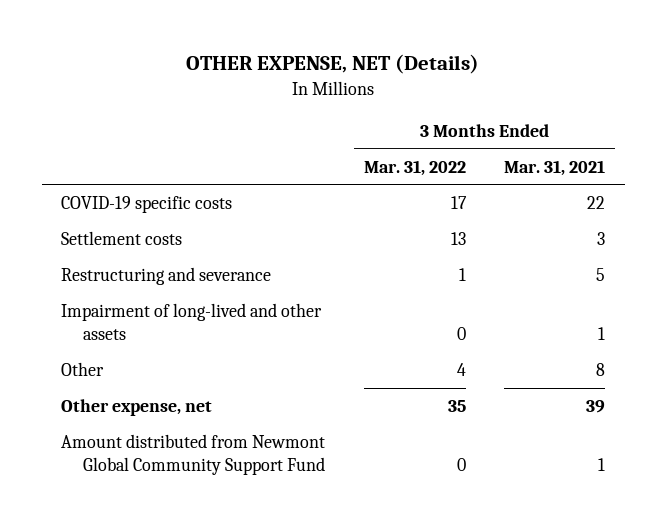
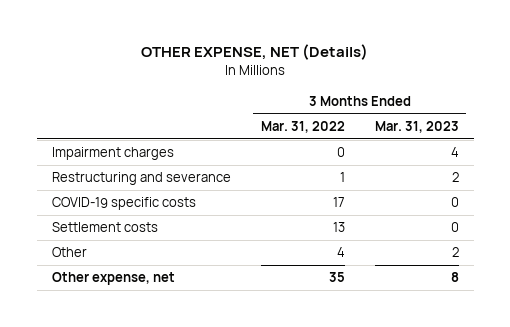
[504,159,606,176] Mar. 31, 2021 -> none
none -> [374,120,459,133] Mar. 31, 2023
none -> [51,147,174,161] Impairment charges
[61,267,272,286] Restructuring and severance -> [51,172,231,186] Restructuring and severance
[61,303,323,341] Impairment of long-lived and other assets -> none
[61,434,326,476] Amount distributed from Newmont Global Community Support Fund -> none

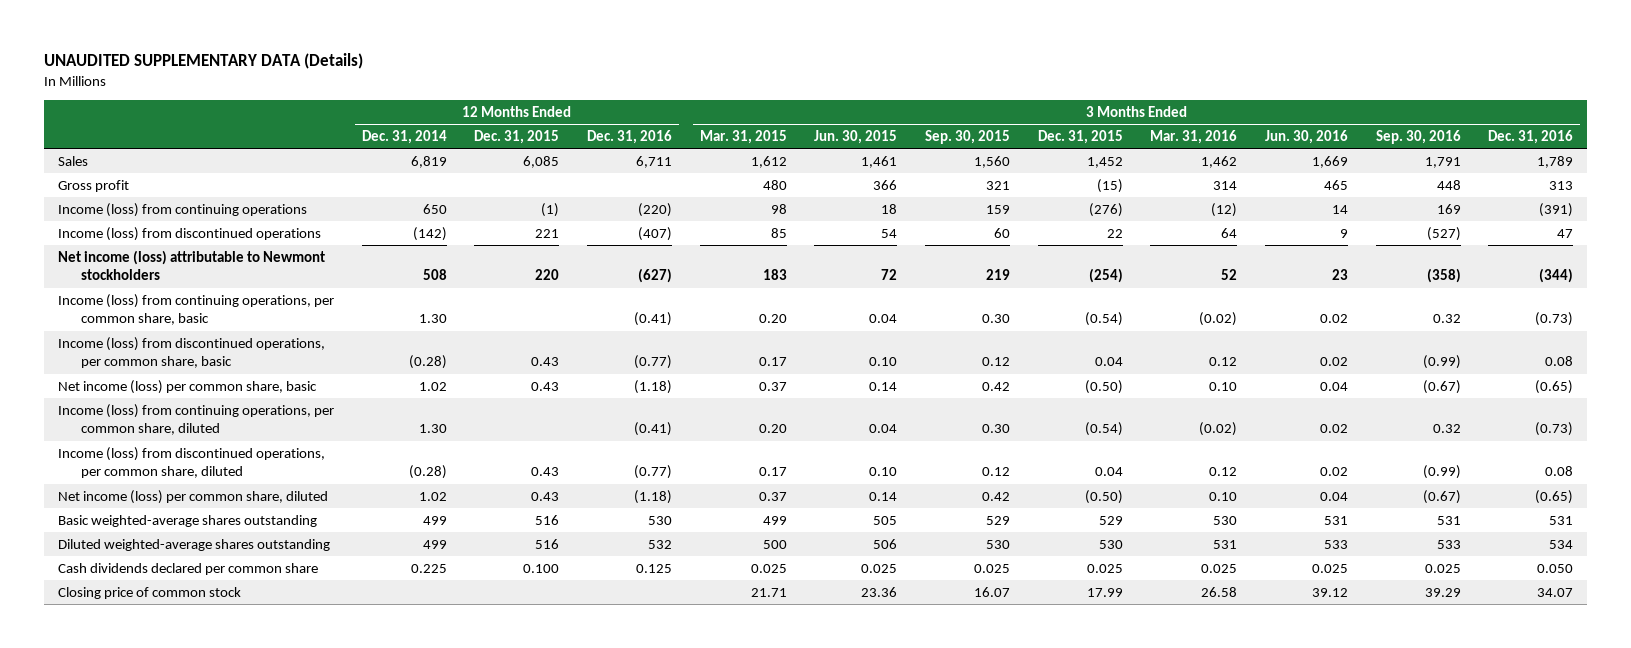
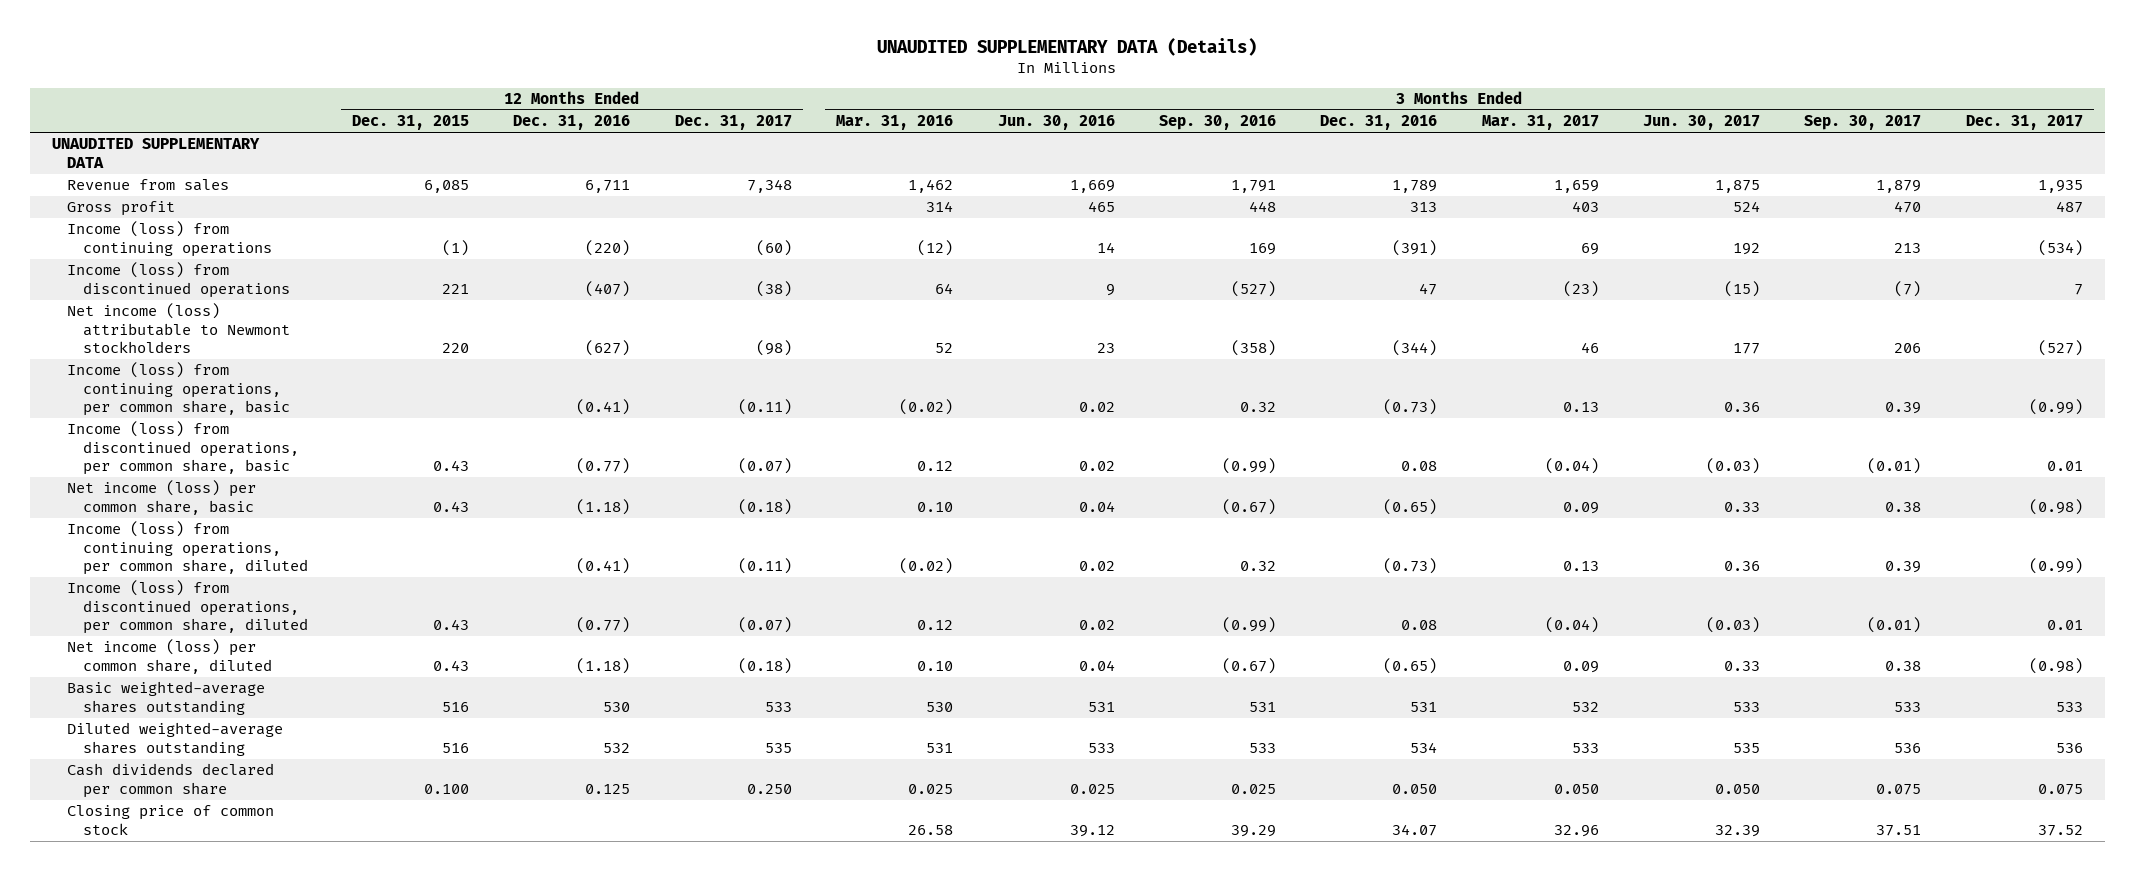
[361,129,447,144] Dec. 31, 2014 -> none
[699,129,787,144] Mar. 31, 2015 -> none
[814,129,898,144] Jun. 30, 2015 -> none
[924,129,1010,144] Sep. 30, 2015 -> none
[1037,129,1123,144] Dec. 31, 2015 -> none
none -> [674,115,792,131] Dec. 31, 2017
none -> [1481,115,1599,131] Mar. 31, 2017
none -> [1642,115,1760,131] Jun. 30, 2017
none -> [1804,115,1922,131] Sep. 30, 2017
none -> [1965,115,2083,131] Dec. 31, 2017
none -> [51,138,260,168] UNAUDITED SUPPLEMENTARY DATA
[57,155,88,166] Sales -> [67,179,230,192] Revenue from sales

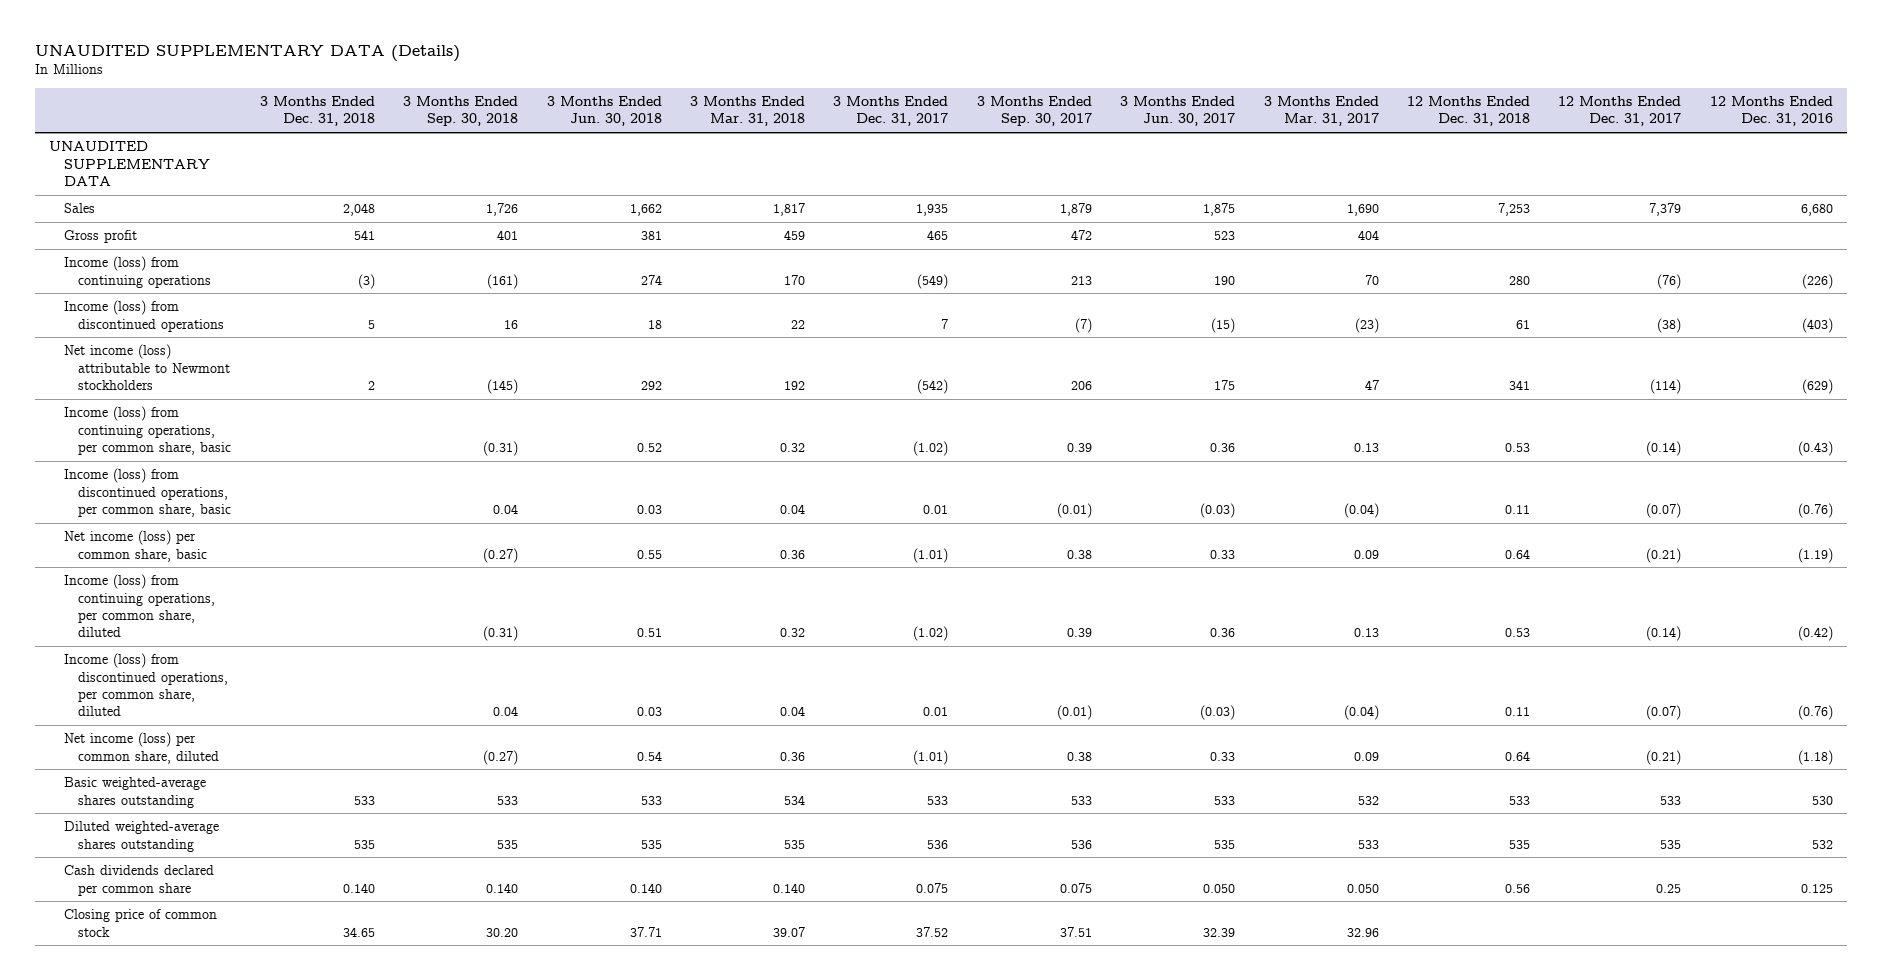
[352,115,470,131] Dec. 31, 2015 -> none
[836,115,954,131] Mar. 31, 2016 -> none
[997,115,1115,131] Jun. 30, 2016 -> none
[1158,115,1276,131] Sep. 30, 2016 -> none
[1320,115,1438,131] Dec. 31, 2016 -> none
none -> [259,95,375,127] 3 Months Ended Dec. 31, 2018
none -> [403,95,519,127] 3 Months Ended Sep. 30, 2018
none -> [546,95,662,127] 3 Months Ended Jun. 30, 2018
none -> [689,95,805,127] 3 Months Ended Mar. 31, 2018
none -> [1407,95,1531,127] 12 Months Ended Dec. 31, 2018
[67,179,230,192] Revenue from sales -> none
none -> [63,203,95,214] Sales
[1571,201,1599,213] 403 -> [1357,230,1379,241] 404
[1732,201,1760,213] 524 -> [1214,231,1236,241] 523
[1894,201,1922,214] 470 -> [1070,230,1092,241] 472
[2055,201,2083,214] 487 -> [927,230,949,241] 465
[585,239,631,256] (220) -> [1801,273,1833,289] (226)
[755,239,792,256] (60) -> [1657,273,1682,289] (76)
[1580,242,1599,255] 69 -> [1364,274,1379,285] 70
[1732,242,1760,255] 192 -> [1214,275,1236,285] 190
[2037,239,2083,256] (534) -> [917,273,949,289] (549)
[585,280,631,297] (407) -> [1801,317,1833,333] (403)
[585,340,631,357] (627) -> [1801,378,1833,394] (629)
[755,340,792,357] (98) -> [1650,378,1682,394] (114)
[1580,342,1599,354] 46 -> [1364,379,1379,390] 47
[1732,343,1760,355] 177 -> [1214,379,1236,390] 175
[2037,340,2083,357] (527) -> [917,378,949,394] (542)
[576,399,631,416] (0.41) -> [1797,440,1833,456] (0.43)
[737,399,792,416] (0.11) -> [1646,440,1682,456] (0.14)
[2028,399,2083,416] (0.99) -> [913,440,949,456] (1.02)
[576,458,631,475] (0.77) -> [1797,502,1833,518] (0.76)
[576,498,631,515] (1.18) -> [1797,547,1833,563] (1.19)
[737,498,792,515] (0.18) -> [1646,547,1682,563] (0.21)
[2028,498,2083,515] (0.98) -> [913,547,949,563] (1.01)
[576,558,631,575] (0.41) -> [1797,626,1833,642] (0.42)
[737,558,792,575] (0.11) -> [1646,626,1682,642] (0.14)
[2028,558,2083,575] (0.99) -> [913,626,949,642] (1.02)
[576,617,631,634] (0.77) -> [1797,705,1833,721] (0.76)
[737,657,792,674] (0.18) -> [1646,749,1682,765] (0.21)
[2028,657,2083,674] (0.98) -> [913,749,949,765] (1.01)
[746,783,792,794] 0.250 -> [1656,883,1682,893] 0.25

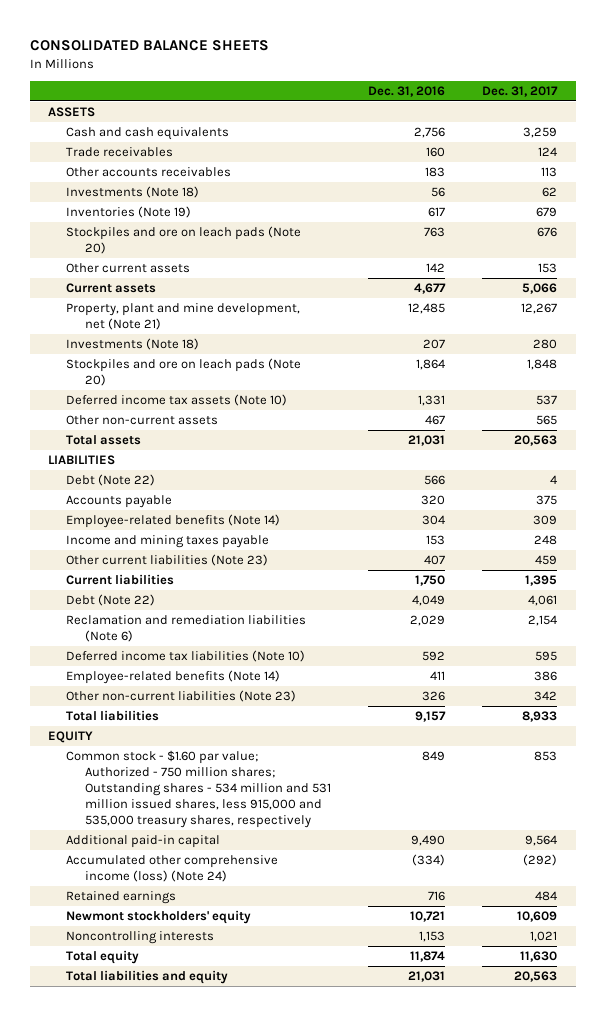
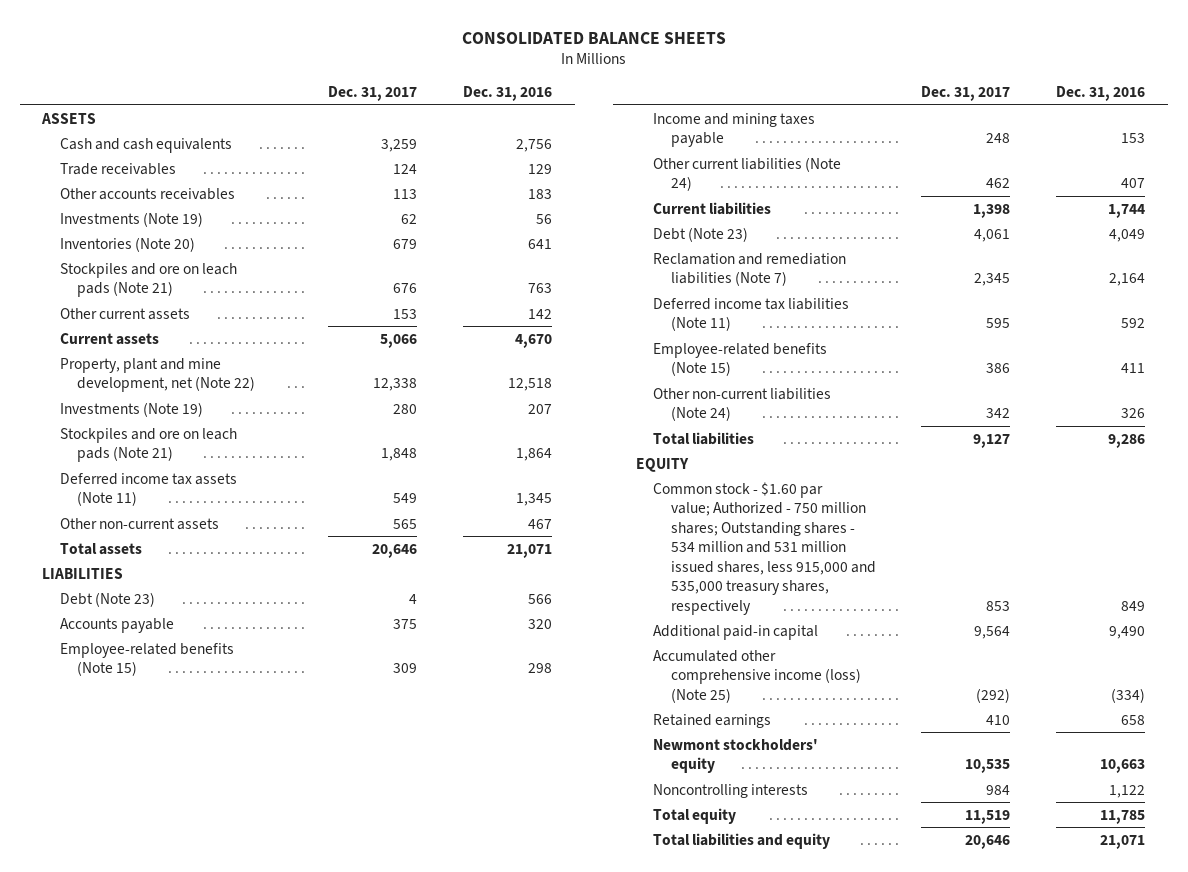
[425,147,445,158] 160 -> [527,163,552,174] 129
[66,186,200,199] Investments (Note 18) -> [59,211,203,227] Investments (Note 19)
[66,206,192,219] Inventories (Note 19) -> [59,236,195,252] Inventories (Note 20)
[427,207,445,218] 617 -> [527,238,552,249] 641
[66,226,302,255] Stockpiles and ore on leach pads (Note 20) -> [59,262,237,298] Stockpiles and ore on leach pads (Note 21)
[413,283,446,295] 4,677 -> [514,333,552,348] 4,670
[66,303,301,331] Property, plant and mine development, net (Note 21) -> [59,357,256,393] Property, plant and mine development, net (Note 22)
[407,303,445,315] 12,485 -> [507,378,552,392] 12,518
[521,303,558,315] 12,267 -> [373,378,418,392] 12,338
[66,338,200,351] Investments (Note 18) -> [59,401,203,417] Investments (Note 19)
[66,358,302,387] Stockpiles and ore on leach pads (Note 20) -> [59,427,237,463] Stockpiles and ore on leach pads (Note 21)
[66,394,288,407] Deferred income tax assets (Note 10) -> [59,472,237,507] Deferred income tax assets (Note 11)
[417,395,445,407] 1,331 -> [515,493,552,507] 1,345
[536,395,558,406] 537 -> [393,493,418,504] 549
[407,435,445,447] 21,031 -> [506,543,552,558] 21,071
[514,435,558,447] 20,563 -> [372,543,418,558] 20,646
[66,474,156,487] Debt (Note 22) -> [59,591,155,607] Debt (Note 23)
[66,514,281,529] Employee-related benefits (Note 14) -> [59,642,234,677] Employee-related benefits (Note 15)
[421,515,445,526] 304 -> [527,663,552,674] 298
[66,554,269,567] Other current liabilities (Note 23) -> [653,156,842,192] Other current liabilities (Note 24)
[535,555,558,566] 459 -> [986,178,1011,189] 462
[414,575,445,587] 1,750 -> [1108,203,1146,218] 1,744
[525,575,558,587] 1,395 -> [973,203,1011,218] 1,398
[66,594,156,607] Debt (Note 22) -> [653,226,749,242] Debt (Note 23)
[66,615,307,643] Reclamation and remediation liabilities (Note 6) -> [653,252,847,287] Reclamation and remediation liabilities (Note 7)
[409,615,445,627] 2,029 -> [1109,273,1146,287] 2,164
[528,615,558,627] 2,154 -> [974,273,1011,287] 2,345
[66,650,306,663] Deferred income tax liabilities (Note 10) -> [653,297,850,332] Deferred income tax liabilities (Note 11)
[66,670,281,685] Employee-related benefits (Note 14) -> [653,342,828,377] Employee-related benefits (Note 15)
[66,690,297,703] Other non-current liabilities (Note 23) -> [653,387,832,422] Other non-current liabilities (Note 24)
[414,711,446,723] 9,157 -> [1108,433,1146,448] 9,286
[522,711,558,723] 8,933 -> [973,433,1011,448] 9,127
[66,855,279,883] Accumulated other comprehensive income (loss) (Note 24) -> [653,649,861,703] Accumulated other comprehensive income (loss) (Note 25)
[427,891,445,902] 716 -> [1121,714,1146,725] 658
[535,891,558,902] 484 -> [986,714,1011,725] 410
[409,911,445,923] 10,721 -> [1100,759,1146,774] 10,663
[517,911,558,923] 10,609 -> [965,759,1011,774] 10,535
[418,931,445,943] 1,153 -> [1109,784,1146,798] 1,122
[530,931,558,943] 1,021 -> [986,784,1011,795] 984
[409,951,445,963] 11,874 -> [1100,809,1146,824] 11,785
[520,951,558,963] 11,630 -> [965,809,1011,824] 11,519
[407,971,445,983] 21,031 -> [1100,834,1146,849] 21,071
[514,971,558,983] 20,563 -> [965,834,1011,849] 20,646

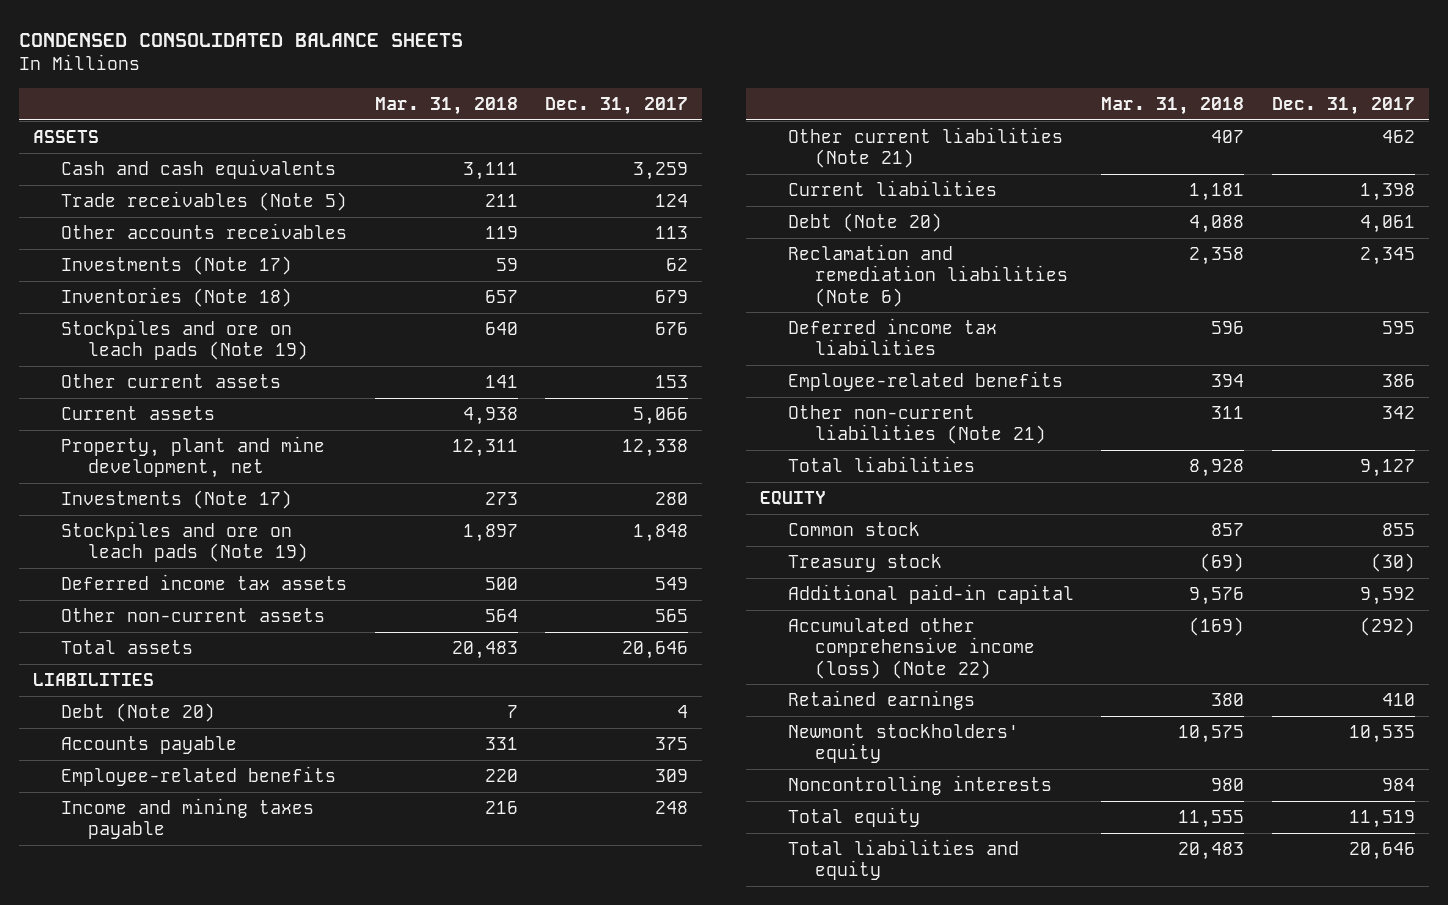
[461,31,726,44] CONSOLIDATED BALANCE SHEETS -> [19,32,464,47] CONDENSED CONSOLIDATED BALANCE SHEETS
[462,86,552,102] Dec. 31, 2016 -> none
none -> [374,96,518,115] Mar. 31, 2018
[59,162,176,175] Trade receivables -> [60,190,347,211] Trade receivables (Note 5)
[59,211,203,227] Investments (Note 19) -> [60,255,292,275] Investments (Note 17)
[59,236,195,252] Inventories (Note 20) -> [60,286,292,307] Inventories (Note 18)
[59,262,237,298] Stockpiles and ore on leach pads (Note 21) -> [60,318,309,361] Stockpiles and ore on leach pads (Note 19)
[59,357,256,393] Property, plant and mine development, net (Note 22) -> [60,435,325,479] Property, plant and mine development, net
[59,401,203,417] Investments (Note 19) -> [60,489,292,509] Investments (Note 17)
[59,427,237,463] Stockpiles and ore on leach pads (Note 21) -> [60,520,309,563] Stockpiles and ore on leach pads (Note 19)
[59,472,237,507] Deferred income tax assets (Note 11) -> [60,573,347,590] Deferred income tax assets
[59,591,155,607] Debt (Note 23) -> [60,702,215,722] Debt (Note 20)
[59,642,234,677] Employee-related benefits (Note 15) -> [60,765,336,786] Employee-related benefits
[653,156,842,192] Other current liabilities (Note 24) -> [787,126,1063,169] Other current liabilities (Note 21)
[653,226,749,242] Debt (Note 23) -> [787,212,942,232] Debt (Note 20)
[653,252,847,287] Reclamation and remediation liabilities (Note 7) -> [787,243,1069,307] Reclamation and remediation liabilities (Note 6)
[653,297,850,332] Deferred income tax liabilities (Note 11) -> [787,317,997,356] Deferred income tax liabilities
[653,342,828,377] Employee-related benefits (Note 15) -> [787,370,1063,391] Employee-related benefits
[653,387,832,422] Other non-current liabilities (Note 24) -> [787,404,1047,445] Other non-current liabilities (Note 21)
[653,481,876,615] Common stock - $1.60 par value; Authorized - 750 million shares; Outstanding shares - 534 million and 531 million issued shares, less 915,000 and 535,000 treasury shares, respectively -> none
none -> [787,521,920,536] Common stock
none -> [787,553,942,572] Treasury stock
[974,625,1011,639] 9,564 -> [1360,586,1416,605] 9,592
[653,649,861,703] Accumulated other comprehensive income (loss) (Note 25) -> [787,617,1036,679] Accumulated other comprehensive income (loss) (Note 22)

